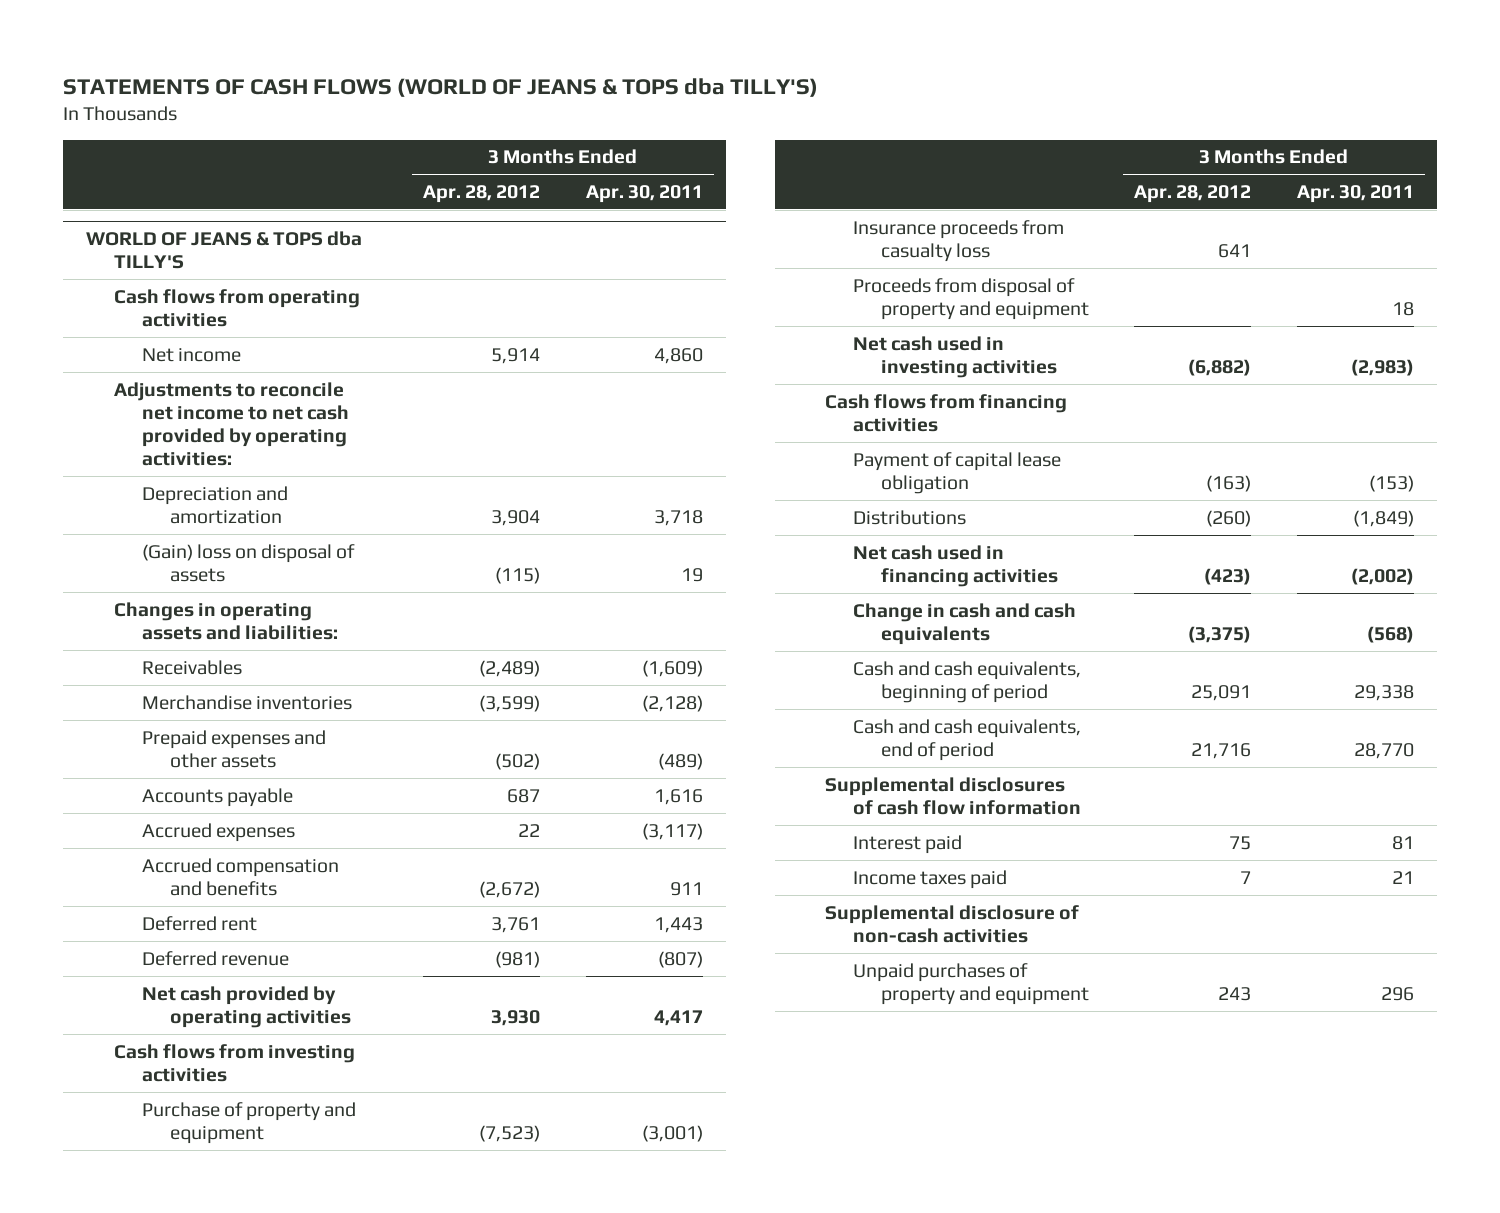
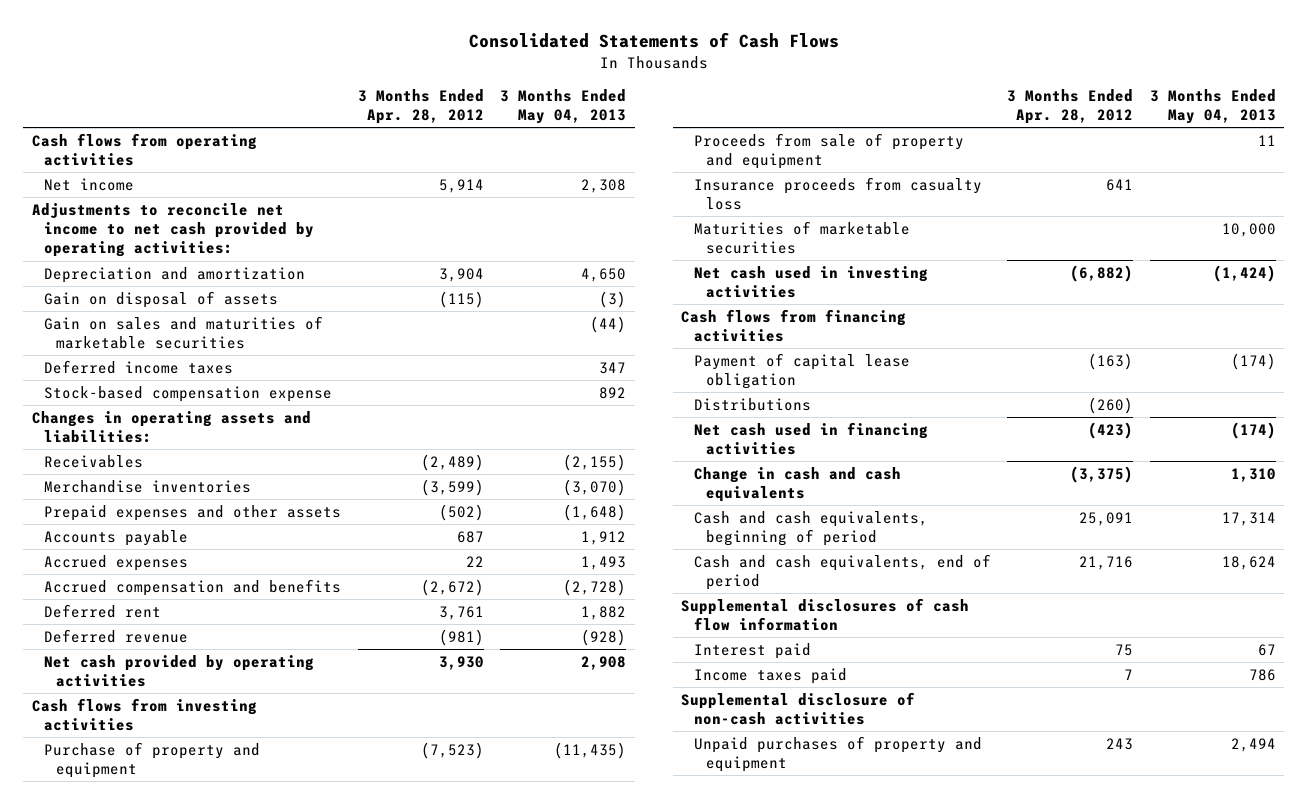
[63,77,819,97] STATEMENTS OF CASH FLOWS (WORLD OF JEANS & TOPS dba TILLY'S) -> [468,31,839,48] Consolidated Statements of Cash Flows
[585,184,703,203] Apr. 30, 2011 -> none
none -> [500,88,627,124] 3 Months Ended May 04, 2013
[86,231,363,270] WORLD OF JEANS & TOPS dba TILLY'S -> none
[141,543,355,582] (Gain) loss on disposal of assets -> [43,290,278,308] Gain on disposal of assets
none -> [43,315,323,350] Gain on sales and maturities of marketable securities
none -> [43,359,233,374] Deferred income taxes
none -> [43,385,332,402] Stock-based compensation expense
none -> [693,132,964,170] Proceeds from sale of property and equipment
[853,277,1089,320] Proceeds from disposal of property and equipment -> none
none -> [693,220,910,255] Maturities of marketable securities

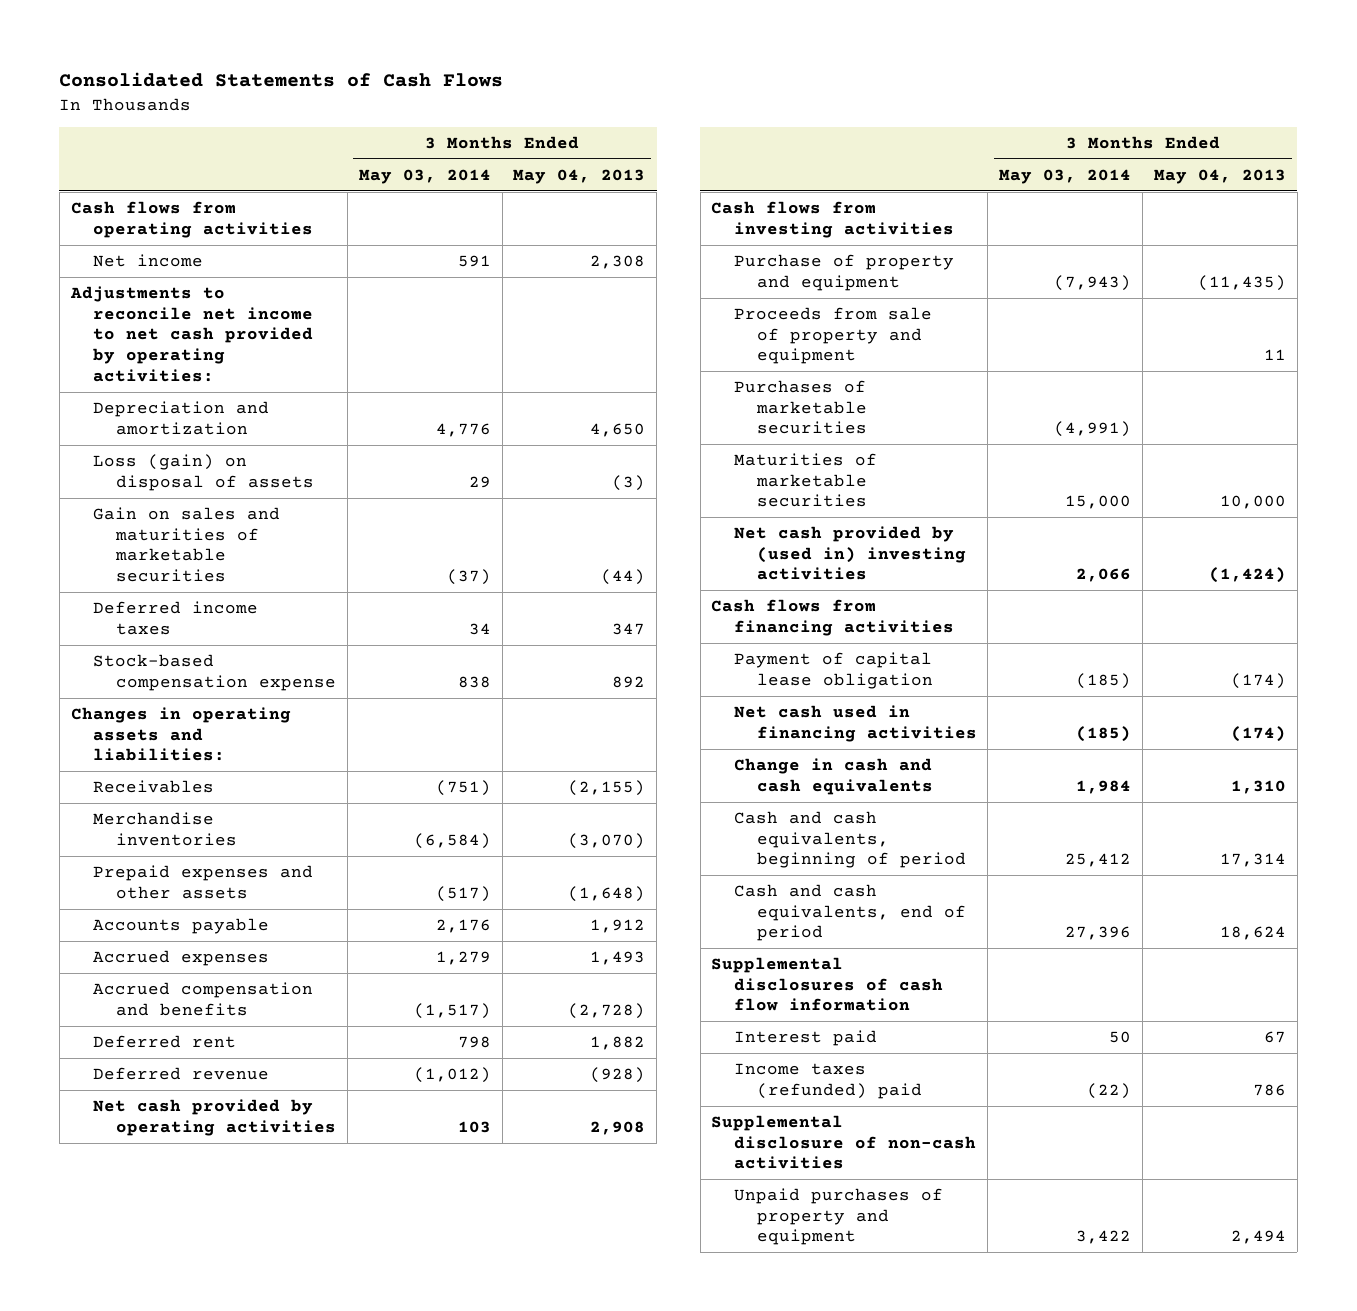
[357,88,484,124] 3 Months Ended Apr. 28, 2012 -> none
none -> [358,168,491,184] May 03, 2014
[43,290,278,308] Gain on disposal of assets -> [93,453,314,491] Loss (gain) on disposal of assets
[693,176,982,211] Insurance proceeds from casualty loss -> none
none -> [734,379,867,435] Purchases of marketable securities
[693,265,928,299] Net cash used in investing activities -> [734,525,966,581] Net cash provided by (used in) investing activities
[693,397,811,411] Distributions -> none
[693,667,847,684] Income taxes paid -> [734,1062,922,1099] Income taxes (refunded) paid

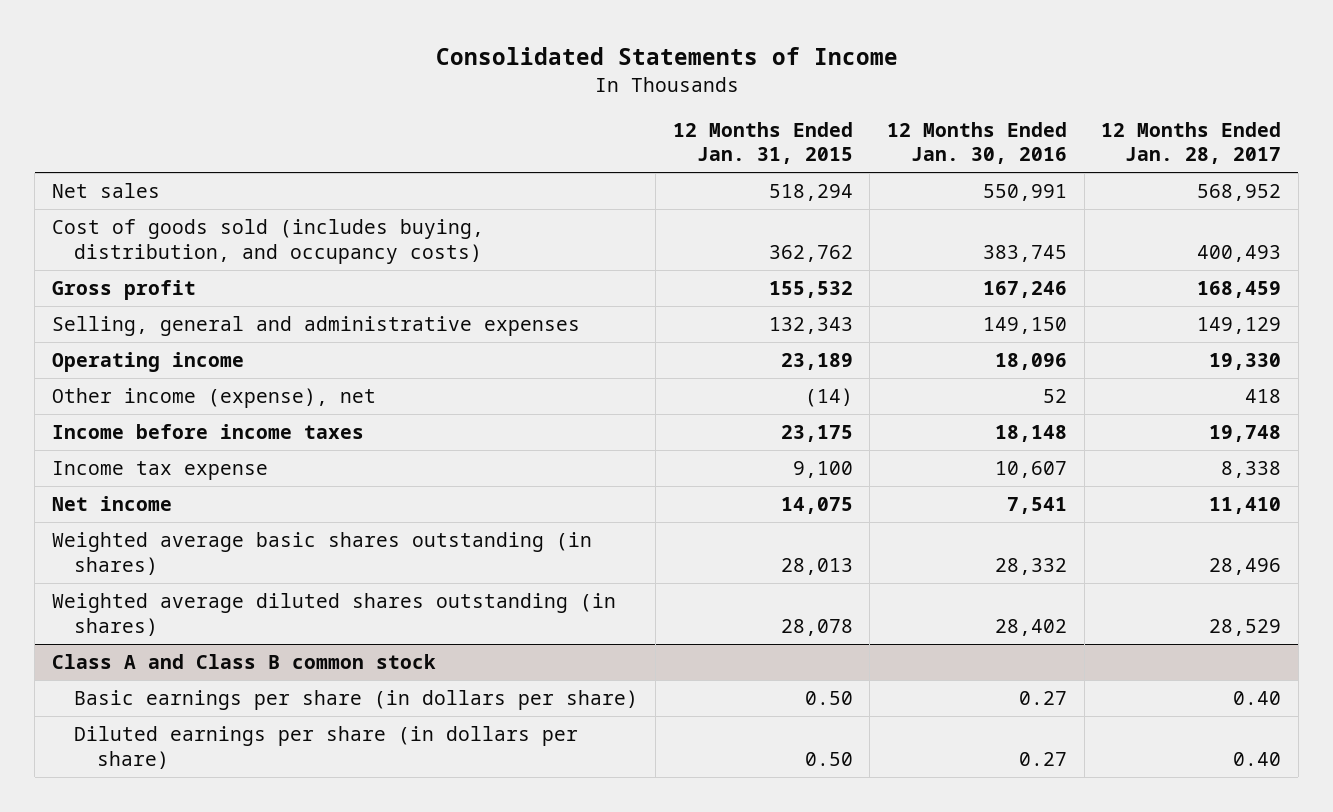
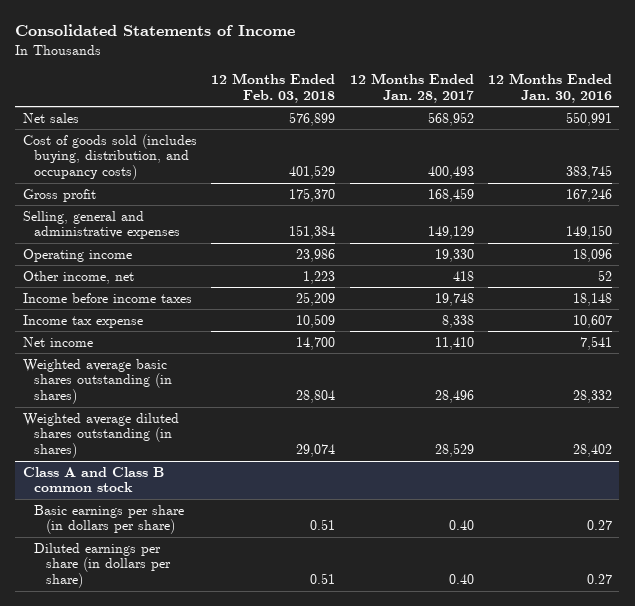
[672,121,853,165] 12 Months Ended Jan. 31, 2015 -> none
none -> [211,73,336,103] 12 Months Ended Feb. 03, 2018
[51,388,376,409] Other income (expense), net -> [22,270,134,284] Other income, net

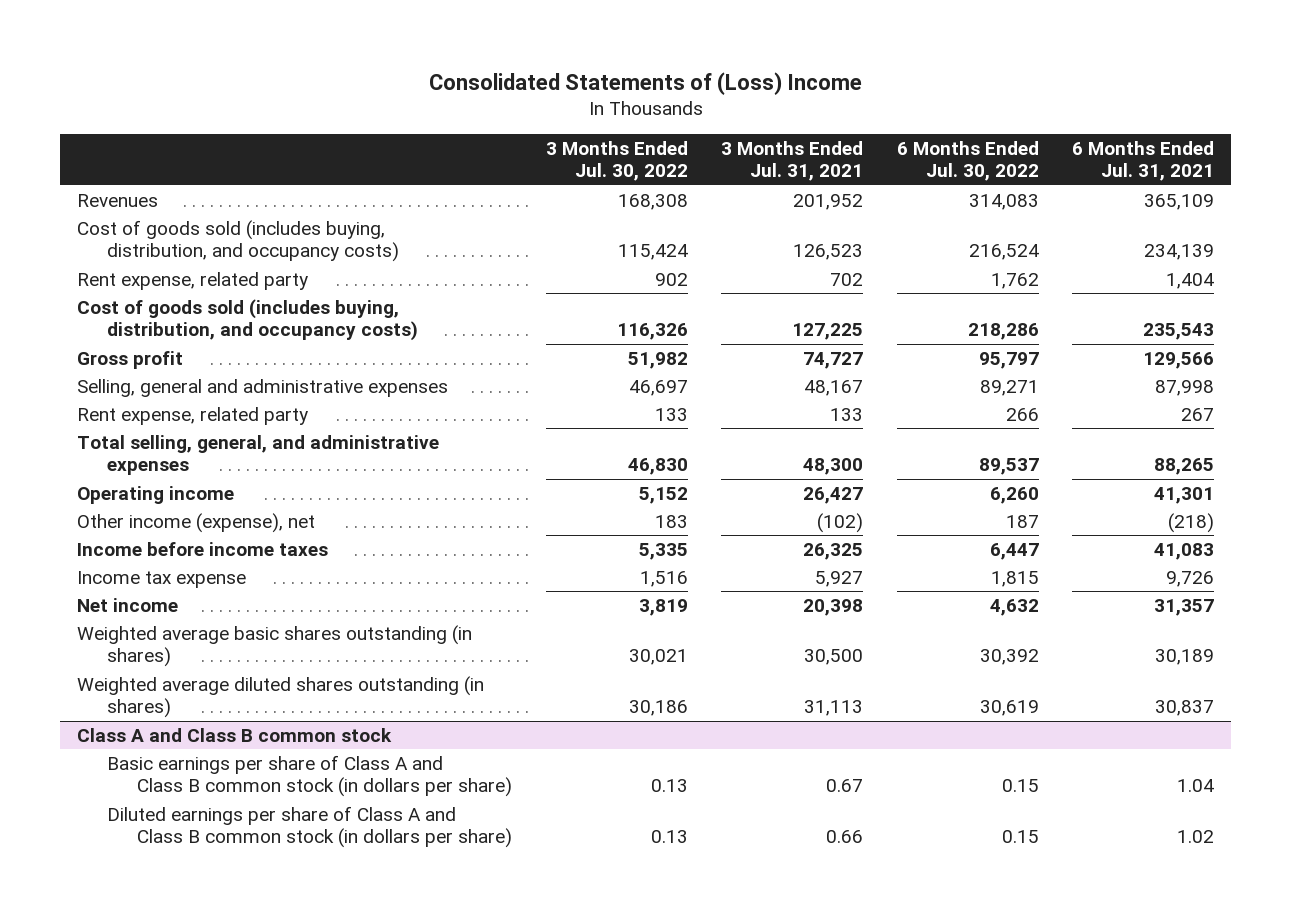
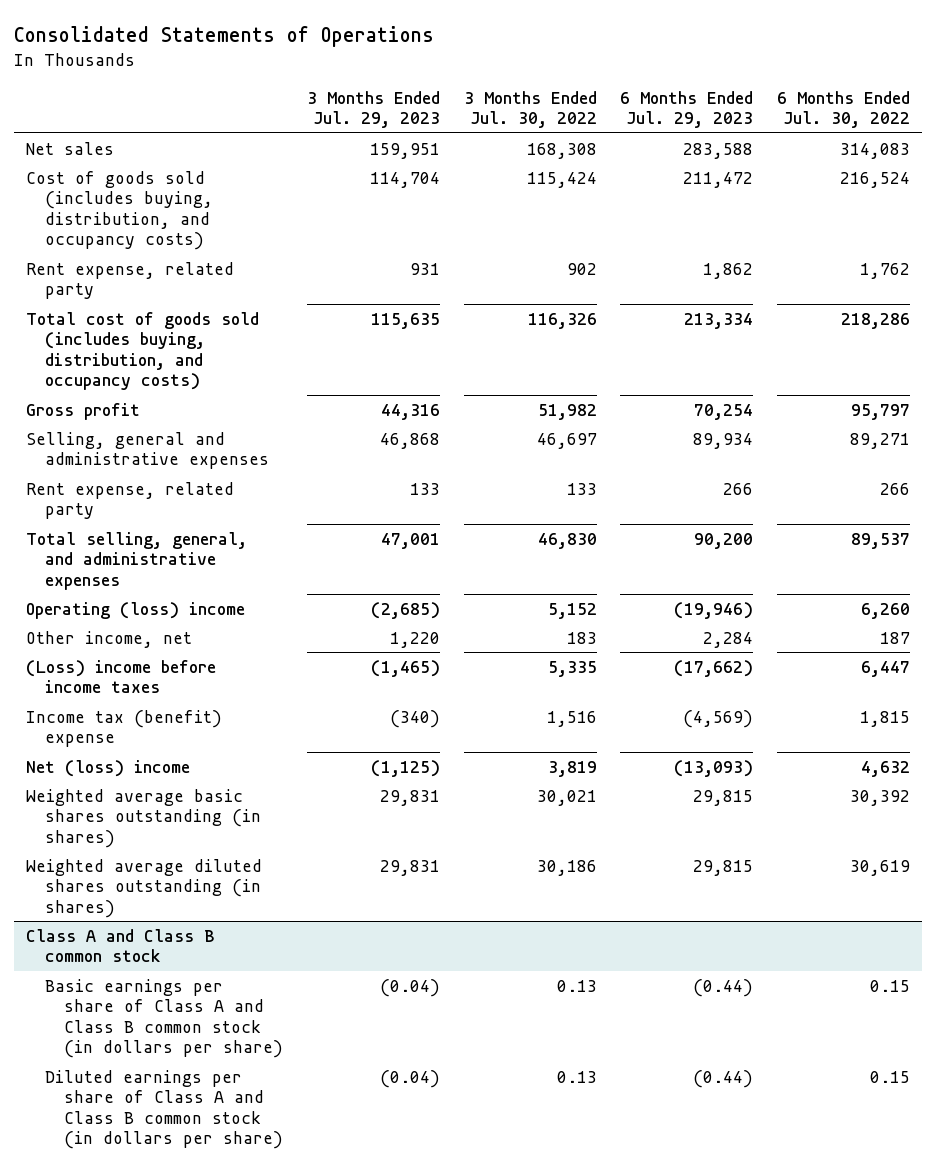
[428,71,862,95] Consolidated Statements of (Loss) Income -> [14,25,435,47] Consolidated Statements of Operations
[721,141,864,182] 3 Months Ended Jul. 31, 2021 -> none
[1072,141,1215,182] 6 Months Ended Jul. 31, 2021 -> none
none -> [307,90,441,129] 3 Months Ended Jul. 29, 2023
none -> [620,90,754,129] 6 Months Ended Jul. 29, 2023
[76,193,158,207] Revenues -> [26,141,115,155] Net sales
[76,298,419,342] Cost of goods sold (includes buying, distribution, and occupancy costs) -> [26,311,260,391] Total cost of goods sold (includes buying, distribution, and occupancy costs)
[76,485,234,504] Operating income -> [26,601,246,619] Operating (loss) income
[76,512,315,533] Other income (expense), net -> [26,630,193,648] Other income, net
[76,541,328,556] Income before income taxes -> [26,659,217,694] (Loss) income before income taxes
[76,570,246,588] Income tax expense -> [26,709,223,748] Income tax (benefit) expense
[76,597,178,612] Net income -> [26,759,191,777] Net (loss) income

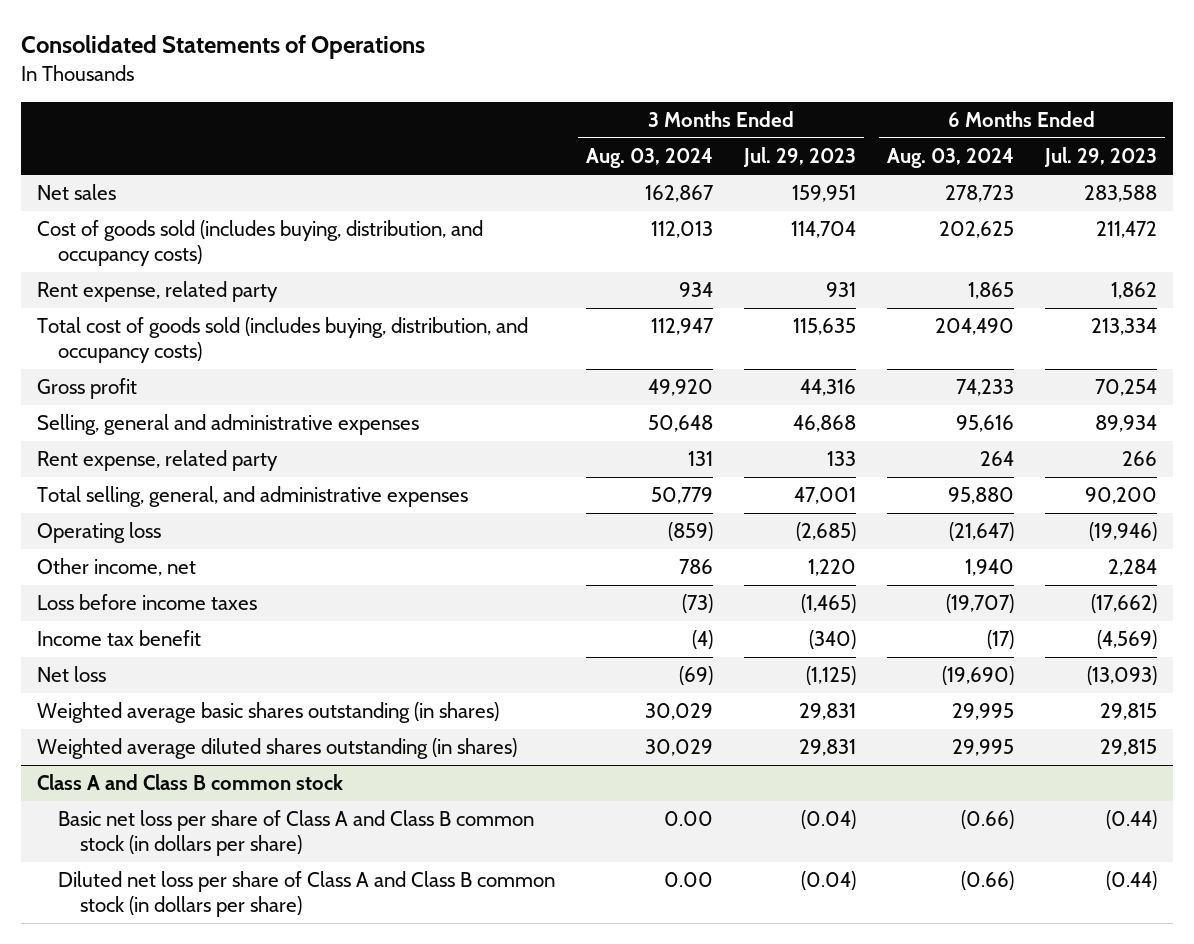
[463,90,597,129] 3 Months Ended Jul. 30, 2022 -> none
[776,90,910,129] 6 Months Ended Jul. 30, 2022 -> none
none -> [586,148,714,169] Aug. 03, 2024
none -> [887,148,1015,169] Aug. 03, 2024
[26,601,246,619] Operating (loss) income -> [36,522,161,544] Operating loss
[26,659,217,694] (Loss) income before income taxes -> [36,594,257,611] Loss before income taxes
[26,709,223,748] Income tax (benefit) expense -> [36,630,201,647] Income tax benefit
[26,759,191,777] Net (loss) income -> [36,666,106,683] Net loss
[45,978,284,1059] Basic earnings per share of Class A and Class B common stock (in dollars per share) -> [58,810,535,857] Basic net loss per share of Class A and Class B common stock (in dollars per share)
[45,1069,284,1150] Diluted earnings per share of Class A and Class B common stock (in dollars per share) -> [58,871,556,918] Diluted net loss per share of Class A and Class B common stock (in dollars per share)

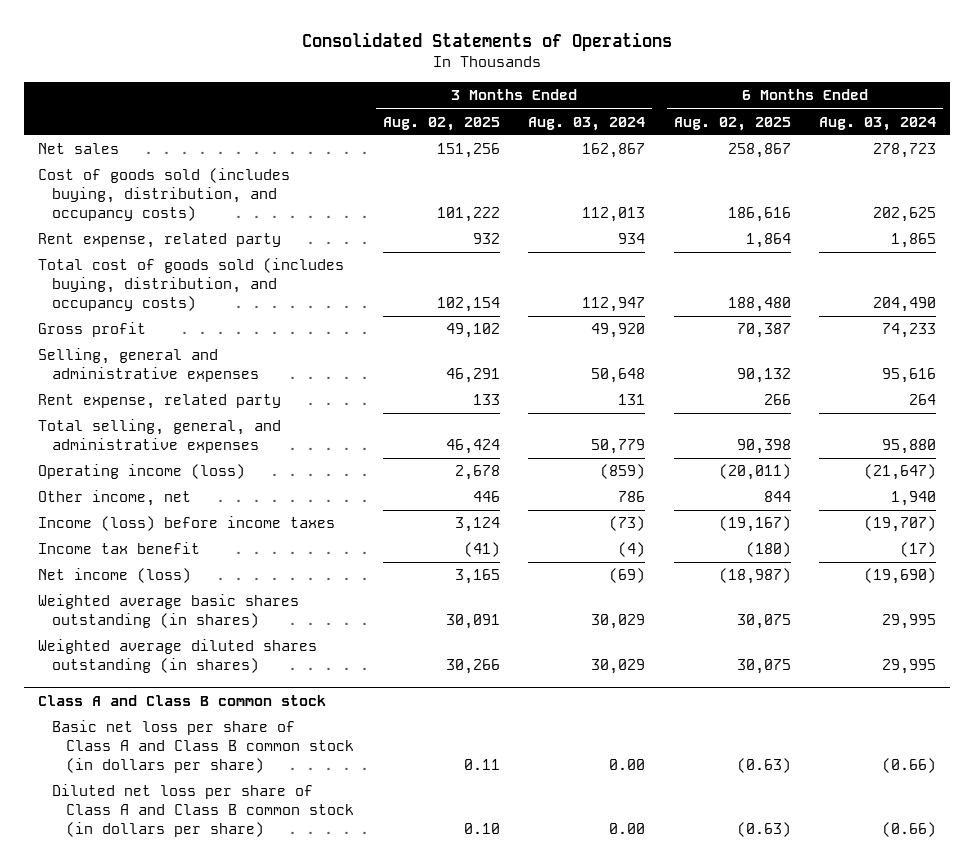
[743,147,857,168] Jul. 29, 2023 -> none
[1044,147,1158,168] Jul. 29, 2023 -> none
none -> [382,116,500,131] Aug. 02, 2025
none -> [673,116,791,131] Aug. 02, 2025
[36,522,161,544] Operating loss -> [38,464,246,480] Operating income (loss)
[36,594,257,611] Loss before income taxes -> [38,516,336,532] Income (loss) before income taxes
[36,666,106,683] Net loss -> [38,568,192,584] Net income (loss)

